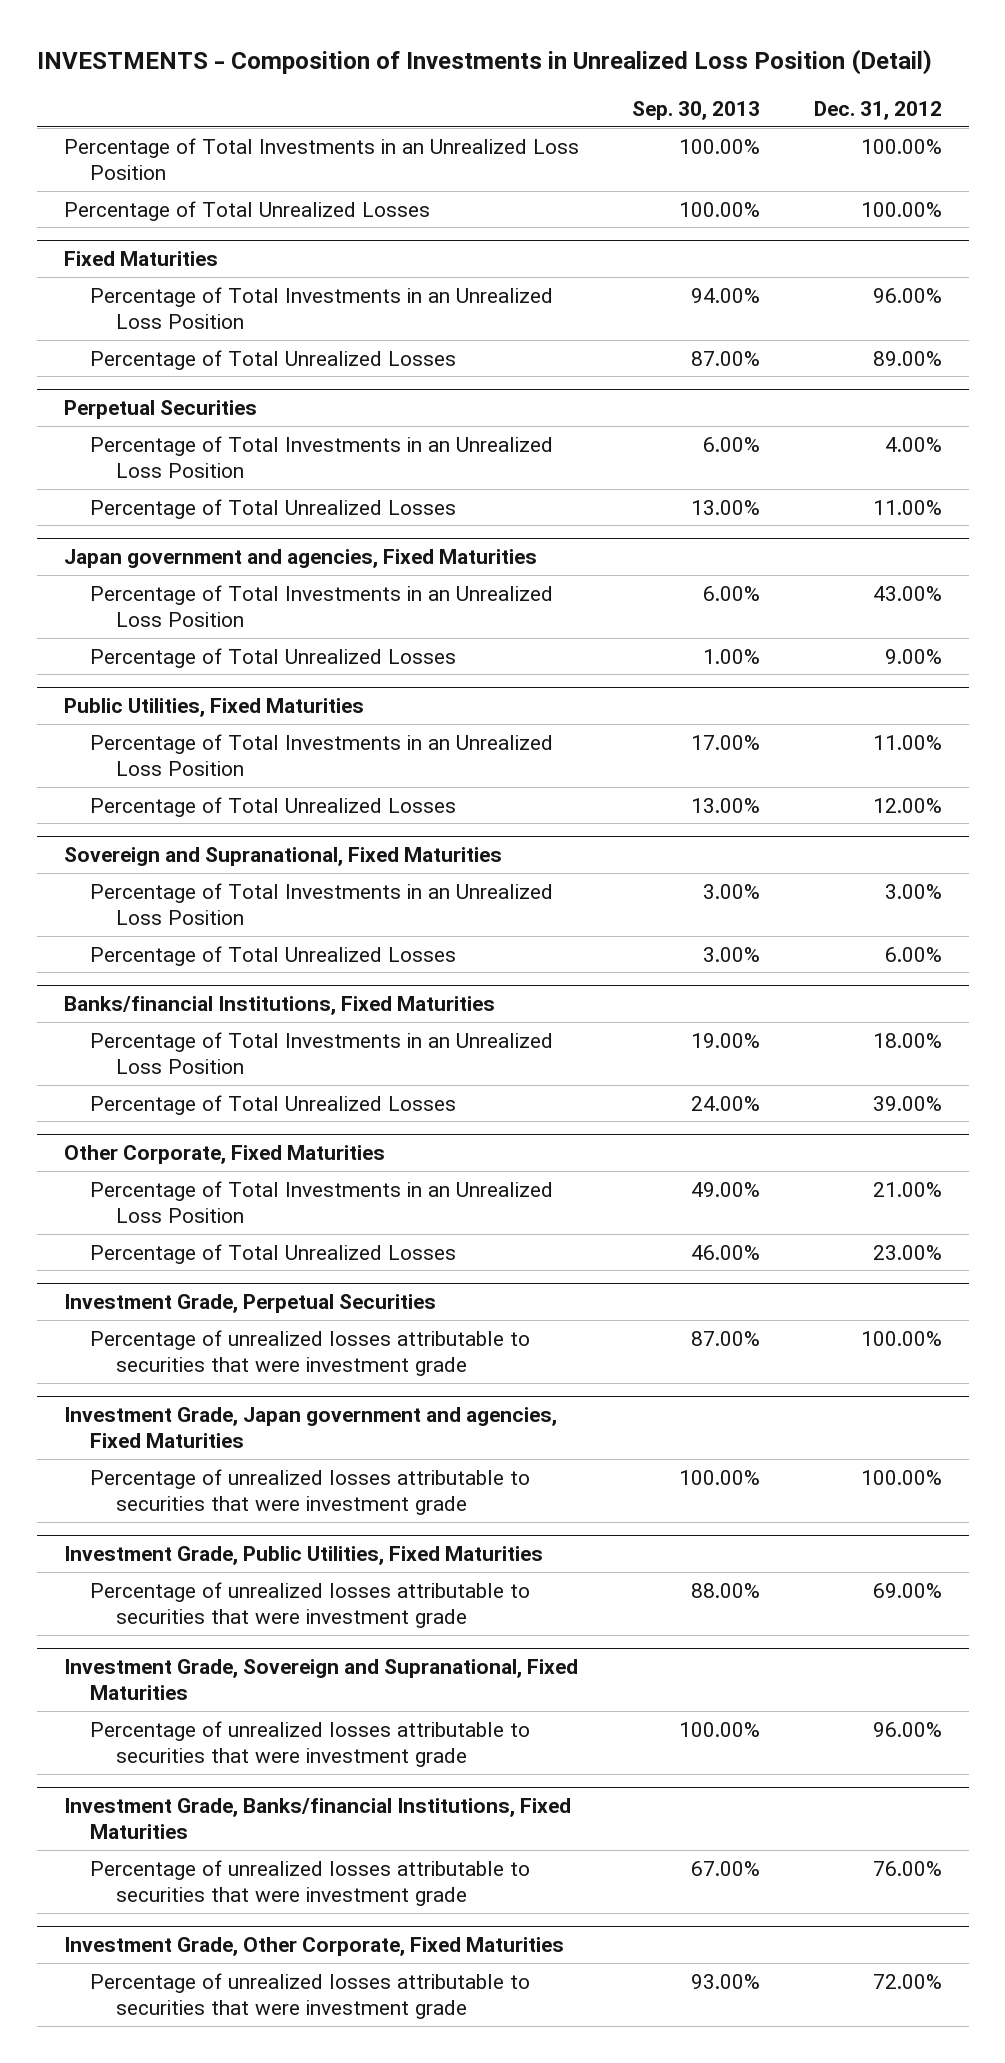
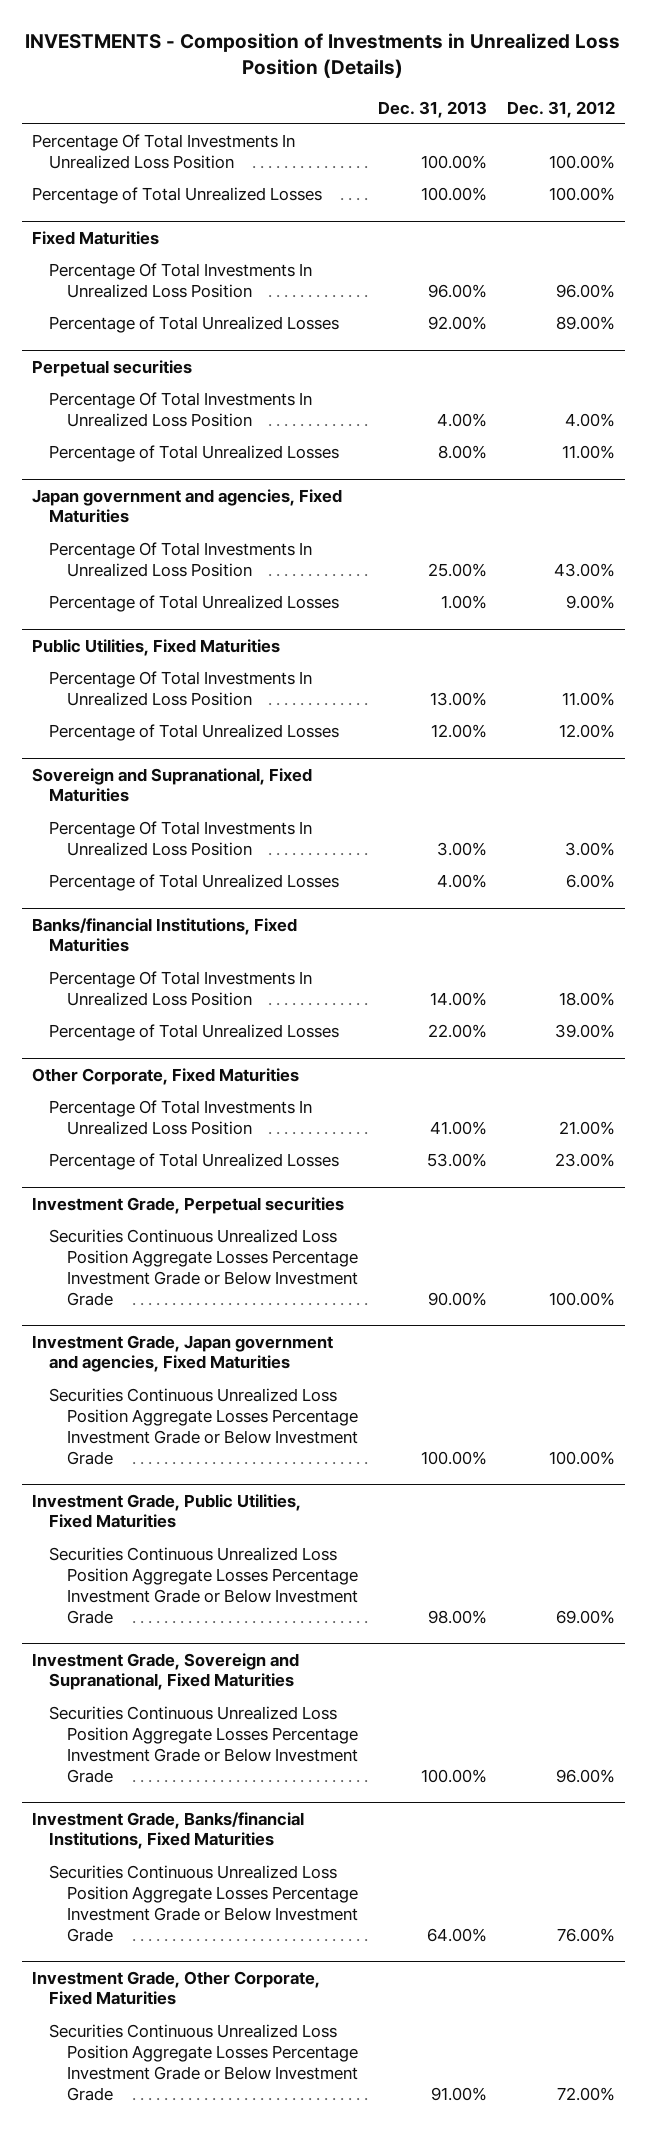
[36,49,932,76] INVESTMENTS - Composition of Investments in Unrealized Loss Position (Detail) -> [25,33,621,79] INVESTMENTS - Composition of Investments in Unrealized Loss Position (Details)
[632,100,761,120] Sep. 30, 2013 -> none
none -> [377,100,487,118] Dec. 31, 2013
[63,137,579,181] Percentage of Total Investments in an Unrealized Loss Position -> [32,134,296,170] Percentage Of Total Investments In Unrealized Loss Position
[89,286,553,330] Percentage of Total Investments in an Unrealized Loss Position -> [49,263,313,299] Percentage Of Total Investments In Unrealized Loss Position
[63,399,257,419] Perpetual Securities -> [32,359,193,377] Perpetual securities
[89,435,553,479] Percentage of Total Investments in an Unrealized Loss Position -> [49,392,313,428] Percentage Of Total Investments In Unrealized Loss Position
[89,584,553,628] Percentage of Total Investments in an Unrealized Loss Position -> [49,542,313,578] Percentage Of Total Investments In Unrealized Loss Position
[89,733,553,777] Percentage of Total Investments in an Unrealized Loss Position -> [49,671,313,707] Percentage Of Total Investments In Unrealized Loss Position
[89,882,553,926] Percentage of Total Investments in an Unrealized Loss Position -> [49,821,313,857] Percentage Of Total Investments In Unrealized Loss Position
[89,1031,553,1075] Percentage of Total Investments in an Unrealized Loss Position -> [49,971,313,1007] Percentage Of Total Investments In Unrealized Loss Position
[89,1180,553,1224] Percentage of Total Investments in an Unrealized Loss Position -> [49,1100,313,1136] Percentage Of Total Investments In Unrealized Loss Position
[63,1293,436,1313] Investment Grade, Perpetual Securities -> [32,1196,345,1214] Investment Grade, Perpetual securities
[89,1329,530,1377] Percentage of unrealized losses attributable to securities that were investment grade -> [49,1229,358,1306] Securities Continuous Unrealized Loss Position Aggregate Losses Percentage Investment Grade or Below Investment Grade
[89,1468,530,1516] Percentage of unrealized losses attributable to securities that were investment grade -> [49,1388,358,1465] Securities Continuous Unrealized Loss Position Aggregate Losses Percentage Investment Grade or Below Investment Grade
[89,1581,530,1629] Percentage of unrealized losses attributable to securities that were investment grade -> [49,1547,358,1624] Securities Continuous Unrealized Loss Position Aggregate Losses Percentage Investment Grade or Below Investment Grade
[89,1720,530,1768] Percentage of unrealized losses attributable to securities that were investment grade -> [49,1706,358,1783] Securities Continuous Unrealized Loss Position Aggregate Losses Percentage Investment Grade or Below Investment Grade
[89,1859,530,1907] Percentage of unrealized losses attributable to securities that were investment grade -> [49,1865,358,1942] Securities Continuous Unrealized Loss Position Aggregate Losses Percentage Investment Grade or Below Investment Grade
[89,1972,530,2020] Percentage of unrealized losses attributable to securities that were investment grade -> [49,2024,358,2101] Securities Continuous Unrealized Loss Position Aggregate Losses Percentage Investment Grade or Below Investment Grade

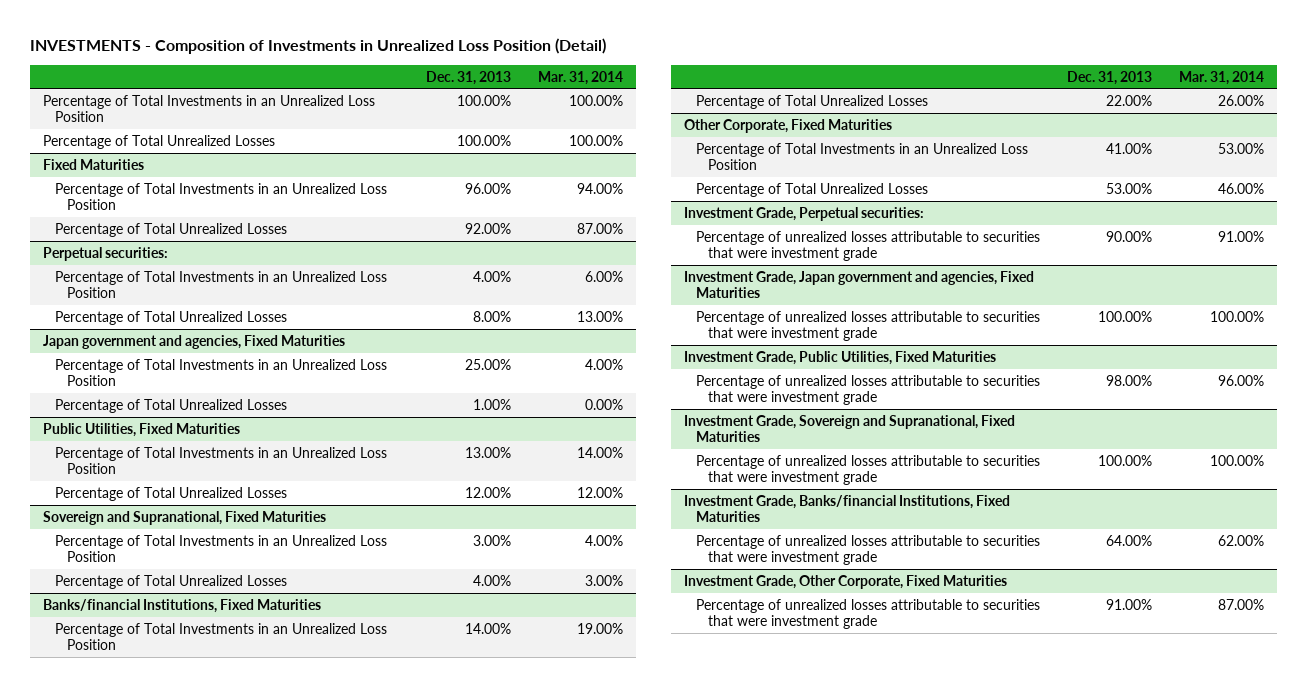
[25,33,621,79] INVESTMENTS - Composition of Investments in Unrealized Loss Position (Details) -> [29,38,606,55] INVESTMENTS - Composition of Investments in Unrealized Loss Position (Detail)
[506,100,615,118] Dec. 31, 2012 -> none
none -> [537,70,623,85] Mar. 31, 2014
[32,134,296,170] Percentage Of Total Investments In Unrealized Loss Position -> [43,94,376,123] Percentage of Total Investments in an Unrealized Loss Position
[49,263,313,299] Percentage Of Total Investments In Unrealized Loss Position -> [55,182,388,211] Percentage of Total Investments in an Unrealized Loss Position
[32,359,193,377] Perpetual securities -> [43,246,169,261] Perpetual securities:
[49,392,313,428] Percentage Of Total Investments In Unrealized Loss Position -> [55,270,388,299] Percentage of Total Investments in an Unrealized Loss Position
[49,542,313,578] Percentage Of Total Investments In Unrealized Loss Position -> [55,358,388,387] Percentage of Total Investments in an Unrealized Loss Position
[49,671,313,707] Percentage Of Total Investments In Unrealized Loss Position -> [55,446,388,475] Percentage of Total Investments in an Unrealized Loss Position
[49,821,313,857] Percentage Of Total Investments In Unrealized Loss Position -> [55,534,388,563] Percentage of Total Investments in an Unrealized Loss Position
[49,971,313,1007] Percentage Of Total Investments In Unrealized Loss Position -> [55,622,388,651] Percentage of Total Investments in an Unrealized Loss Position
[49,1100,313,1136] Percentage Of Total Investments In Unrealized Loss Position -> [696,142,1029,171] Percentage of Total Investments in an Unrealized Loss Position
[32,1196,345,1214] Investment Grade, Perpetual securities -> [684,206,925,221] Investment Grade, Perpetual securities:
[49,1229,358,1306] Securities Continuous Unrealized Loss Position Aggregate Losses Percentage Investment Grade or Below Investment Grade -> [696,230,1041,262] Percentage of unrealized losses attributable to securities that were investment grade
[49,1388,358,1465] Securities Continuous Unrealized Loss Position Aggregate Losses Percentage Investment Grade or Below Investment Grade -> [696,310,1041,342] Percentage of unrealized losses attributable to securities that were investment grade
[49,1547,358,1624] Securities Continuous Unrealized Loss Position Aggregate Losses Percentage Investment Grade or Below Investment Grade -> [696,374,1041,406] Percentage of unrealized losses attributable to securities that were investment grade
[49,1706,358,1783] Securities Continuous Unrealized Loss Position Aggregate Losses Percentage Investment Grade or Below Investment Grade -> [696,454,1041,486] Percentage of unrealized losses attributable to securities that were investment grade
[49,1865,358,1942] Securities Continuous Unrealized Loss Position Aggregate Losses Percentage Investment Grade or Below Investment Grade -> [696,534,1041,566] Percentage of unrealized losses attributable to securities that were investment grade
[49,2024,358,2101] Securities Continuous Unrealized Loss Position Aggregate Losses Percentage Investment Grade or Below Investment Grade -> [696,598,1041,630] Percentage of unrealized losses attributable to securities that were investment grade

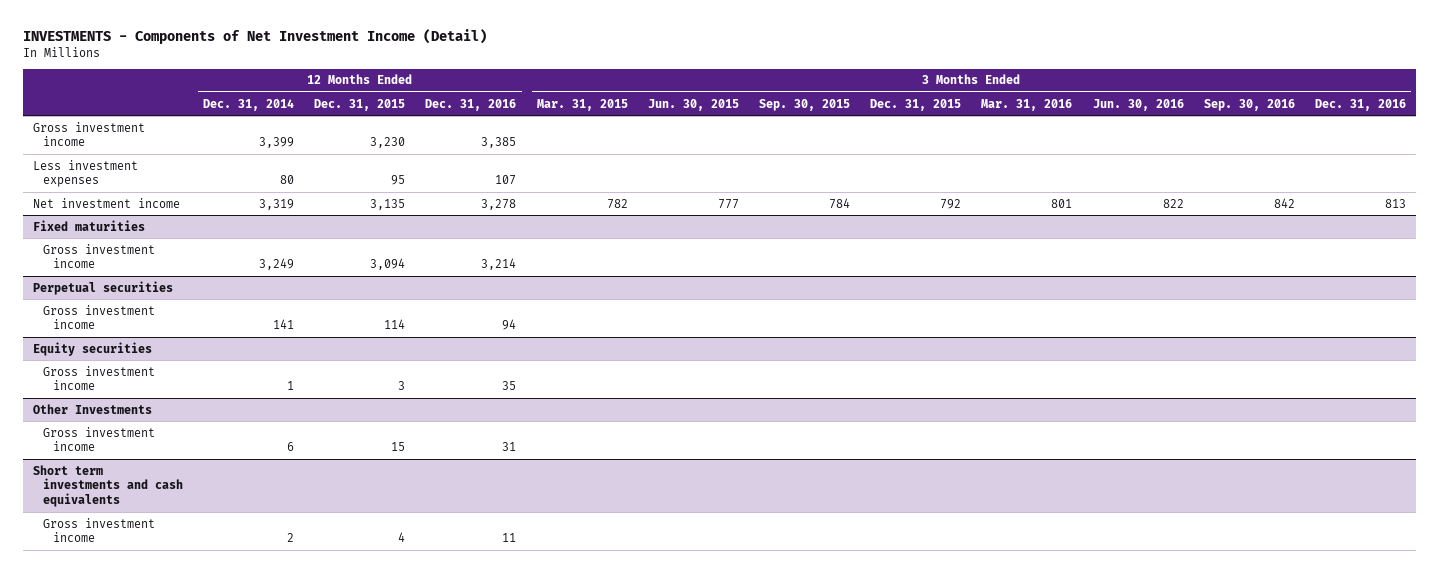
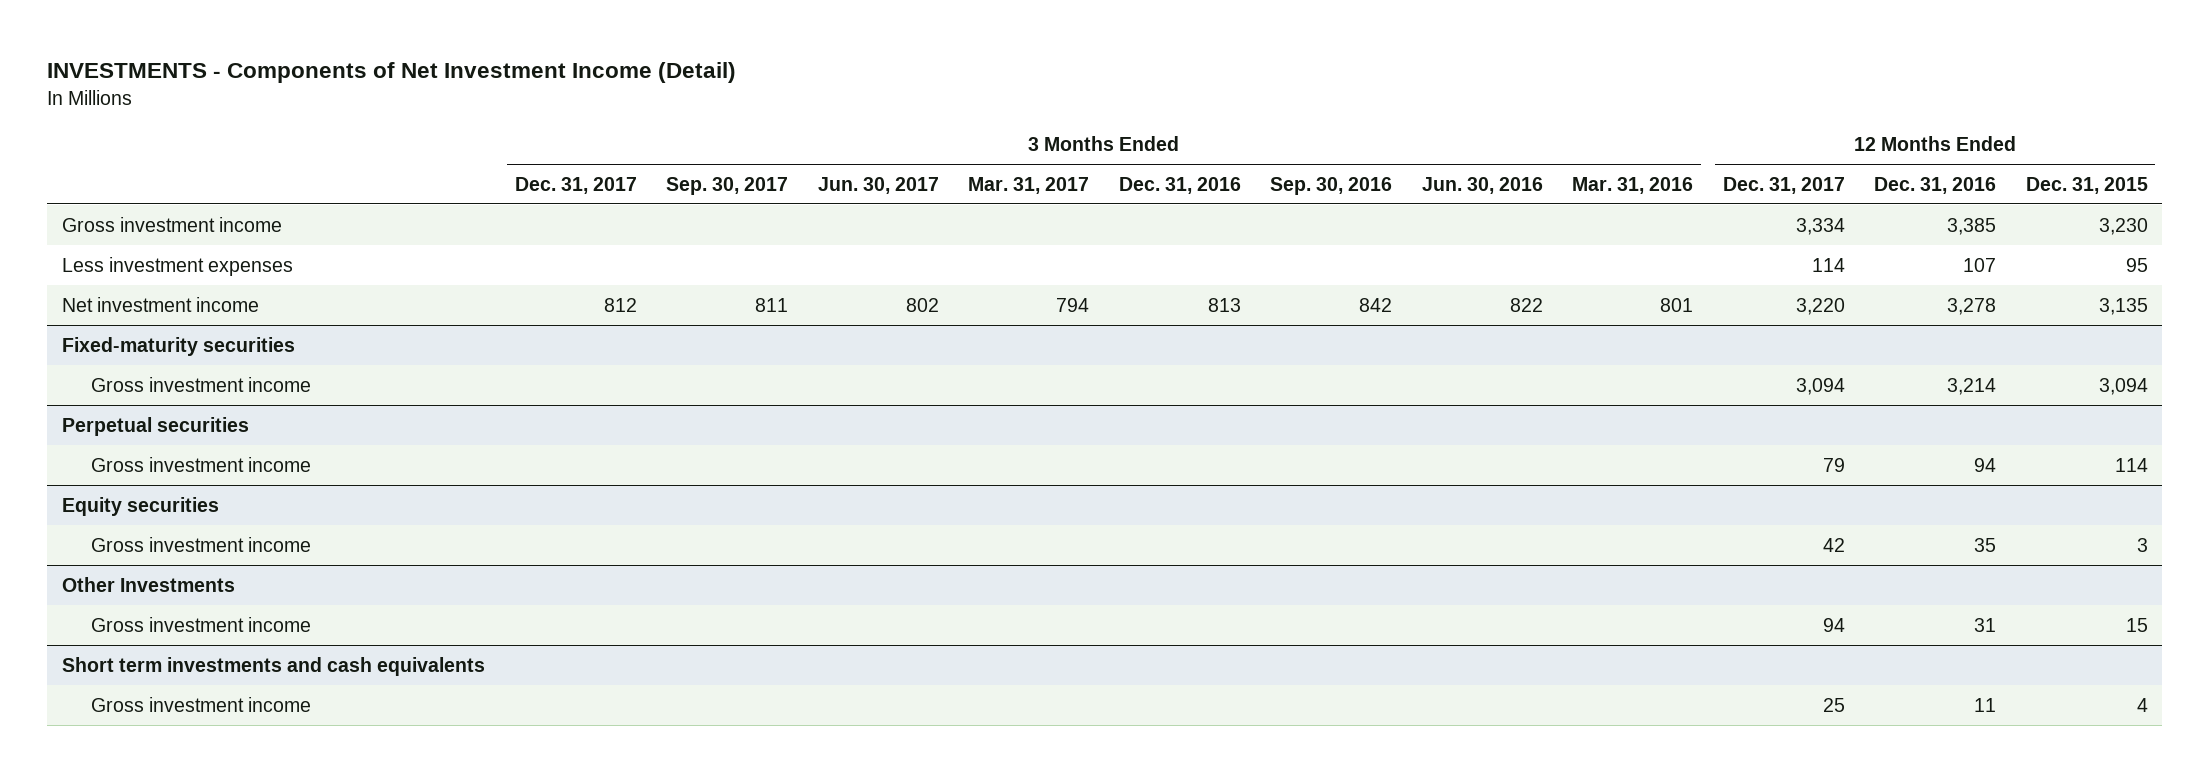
[203,98,295,111] Dec. 31, 2014 -> none
[536,98,628,111] Mar. 31, 2015 -> none
[647,98,739,111] Jun. 30, 2015 -> none
[759,98,851,111] Sep. 30, 2015 -> none
[870,98,962,111] Dec. 31, 2015 -> none
none -> [514,176,637,194] Dec. 31, 2017
none -> [666,176,789,195] Sep. 30, 2017
none -> [817,176,939,194] Jun. 30, 2017
none -> [968,176,1090,194] Mar. 31, 2017
none -> [1722,176,1845,194] Dec. 31, 2017
[33,219,146,231] Fixed maturities -> [62,336,296,356] Fixed-maturity securities

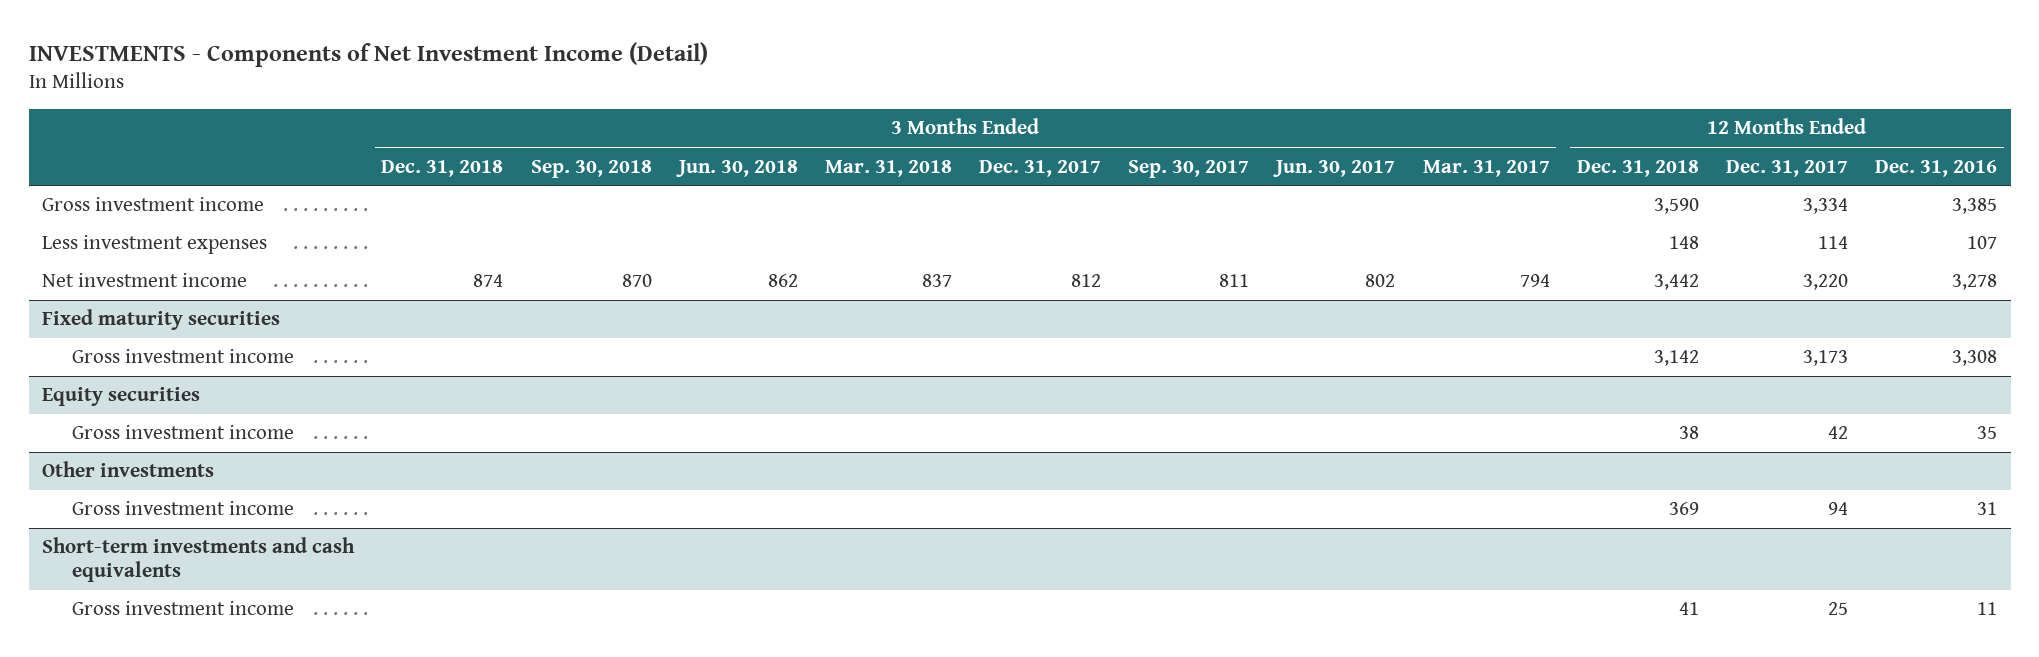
[1118,176,1241,194] Dec. 31, 2016 -> none
[1270,176,1393,195] Sep. 30, 2016 -> none
[1421,176,1543,194] Jun. 30, 2016 -> none
[1572,176,1694,194] Mar. 31, 2016 -> none
[2025,176,2148,194] Dec. 31, 2015 -> none
none -> [381,159,504,177] Dec. 31, 2018
none -> [530,159,652,178] Sep. 30, 2018
none -> [675,159,798,177] Jun. 30, 2018
none -> [824,159,952,177] Mar. 31, 2018
none -> [1576,159,1699,177] Dec. 31, 2018
[62,416,250,436] Perpetual securities -> none
[90,456,311,472] Gross investment income -> none
[62,336,296,356] Fixed-maturity securities -> [42,309,281,331] Fixed maturity securities
[1795,377,1845,395] 3,094 -> [1802,350,1848,367] 3,173
[1947,377,1997,395] 3,214 -> [1952,350,1998,367] 3,308
[62,576,236,592] Other Investments -> [42,461,215,478] Other investments
[62,656,486,676] Short term investments and cash equivalents -> [42,537,356,583] Short-term investments and cash equivalents

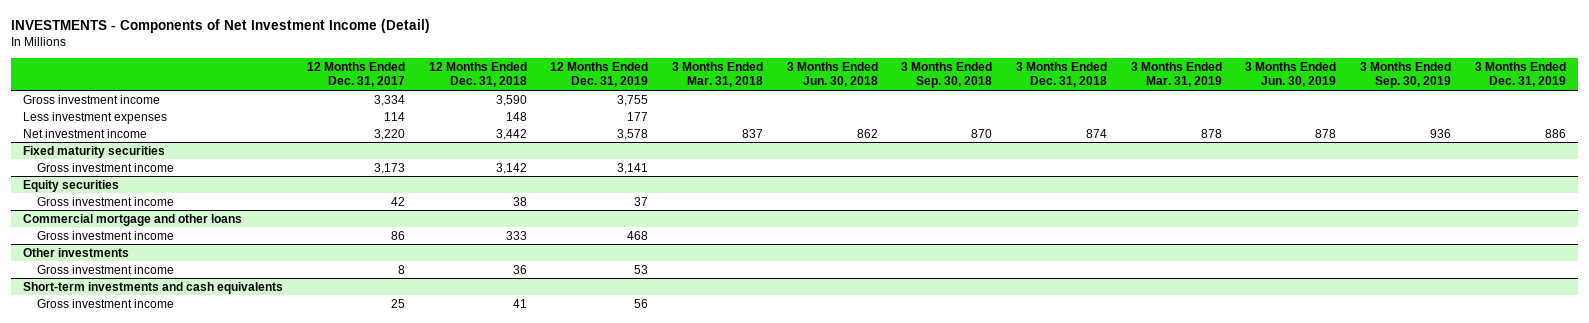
[979,159,1102,177] Dec. 31, 2017 -> none
[1128,159,1250,178] Sep. 30, 2017 -> none
[1273,159,1396,177] Jun. 30, 2017 -> none
[1422,159,1550,177] Mar. 31, 2017 -> none
[1875,159,1998,177] Dec. 31, 2016 -> none
none -> [550,61,649,88] 12 Months Ended Dec. 31, 2019
none -> [1130,61,1222,88] 3 Months Ended Mar. 31, 2019
none -> [1245,61,1337,88] 3 Months Ended Jun. 30, 2019
none -> [1360,61,1452,89] 3 Months Ended Sep. 30, 2019
none -> [1474,61,1566,88] 3 Months Ended Dec. 31, 2019
none -> [23,213,243,226] Commercial mortgage and other loans
none -> [36,230,174,240] Gross investment income
[1668,502,1699,516] 369 -> [512,264,527,274] 36
[1827,502,1848,516] 94 -> [397,264,405,274] 8

